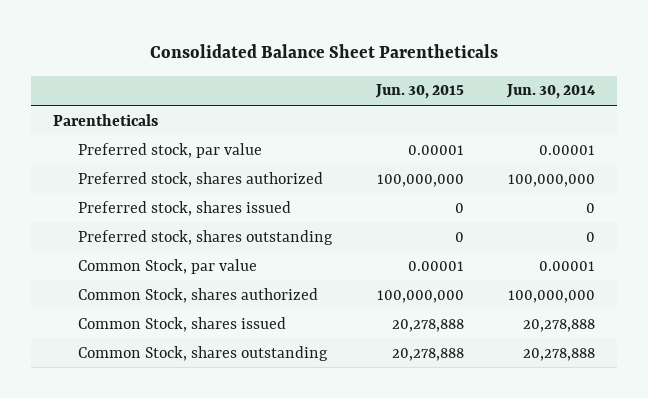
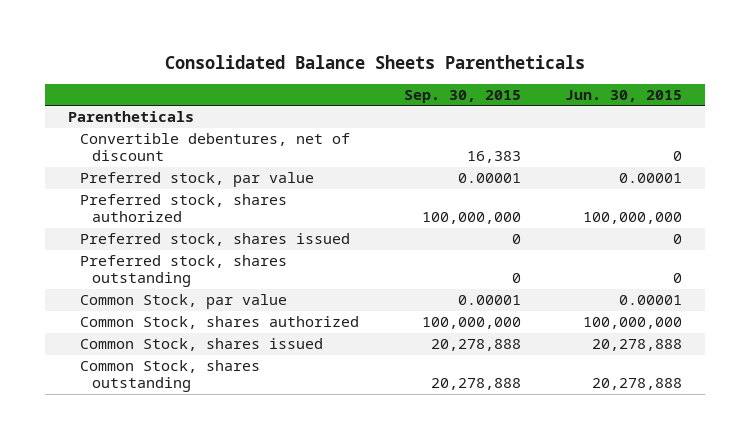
[149,44,498,59] Consolidated Balance Sheet Parentheticals -> [164,54,585,69] Consolidated Balance Sheets Parentheticals
[505,84,596,100] Jun. 30, 2014 -> none
none -> [403,89,521,103] Sep. 30, 2015
none -> [79,133,350,162] Convertible debentures, net of discount

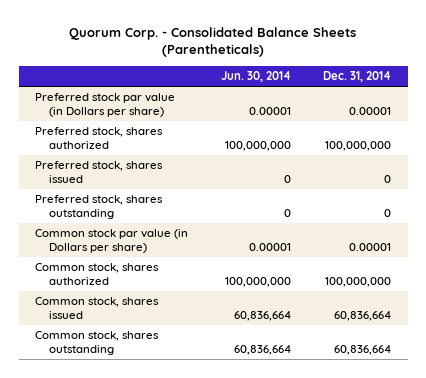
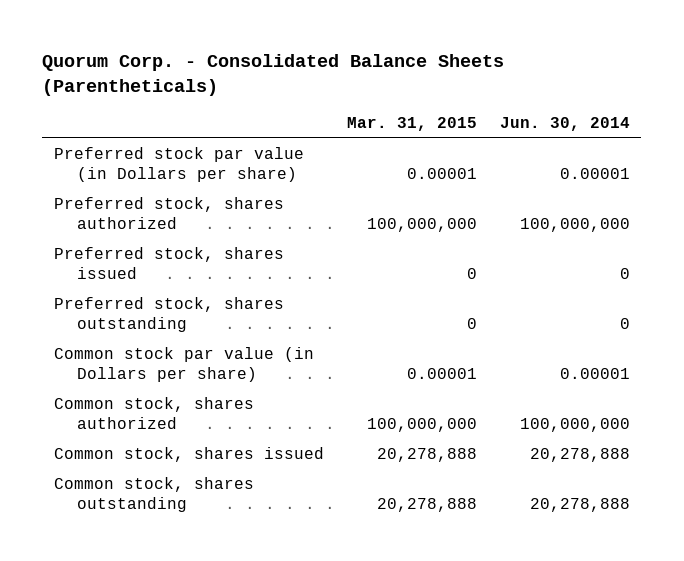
[323,71,392,83] Dec. 31, 2014 -> none
none -> [346,117,477,132] Mar. 31, 2015
[233,311,291,322] 60,836,664 -> [529,448,630,463] 20,278,888
[233,345,291,356] 60,836,664 -> [529,498,630,513] 20,278,888

